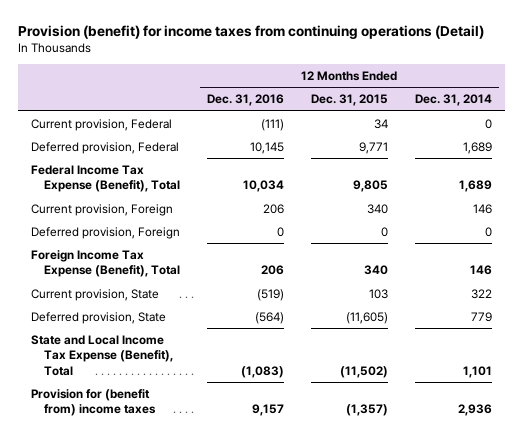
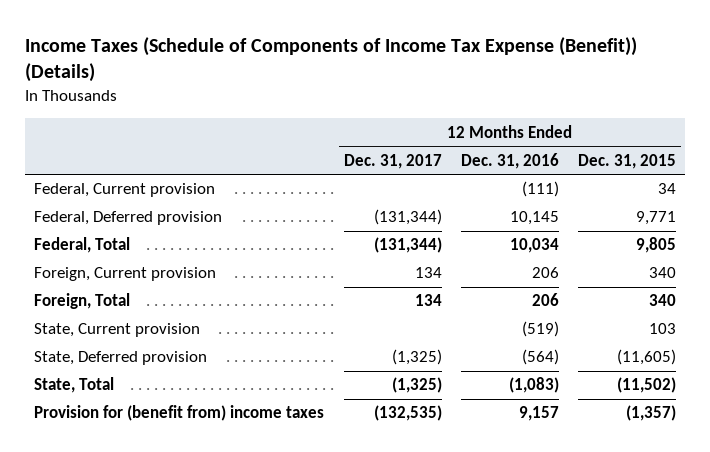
[17,25,484,40] Provision (benefit) for income taxes from continuing operations (Detail) -> [24,36,637,83] Income Taxes (Schedule of Components of Income Tax Expense (Benefit)) (Details)
[414,94,492,107] Dec. 31, 2014 -> none
none -> [343,153,442,169] Dec. 31, 2017
[31,226,181,239] Deferred provision, Foreign -> none
[31,118,173,131] Current provision, Federal -> [34,183,216,198] Federal, Current provision
[31,141,180,154] Deferred provision, Federal -> [34,211,223,226] Federal, Deferred provision
[31,164,181,193] Federal Income Tax Expense (Benefit), Total -> [34,237,131,254] Federal, Total
[31,203,174,216] Current provision, Foreign -> [34,267,217,282] Foreign, Current provision
[31,249,181,278] Foreign Income Tax Expense (Benefit), Total -> [34,293,131,310] Foreign, Total
[31,288,160,301] Current provision, State -> [34,323,201,338] State, Current provision
[31,311,167,324] Deferred provision, State -> [34,351,208,366] State, Deferred provision
[31,334,174,376] State and Local Income Tax Expense (Benefit), Total -> [34,377,115,394] State, Total

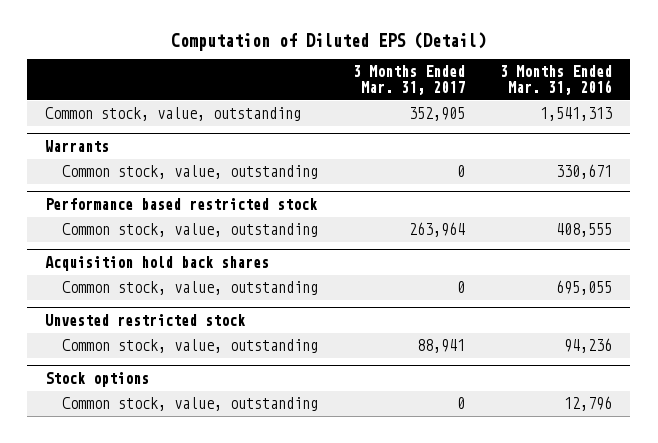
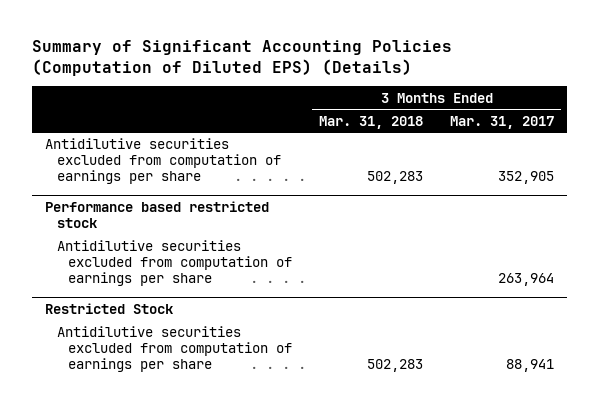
[170,31,486,51] Computation of Diluted EPS (Detail) -> [31,40,452,77] Summary of Significant Accounting Policies (Computation of Diluted EPS) (Details)
[500,65,613,95] 3 Months Ended Mar. 31, 2016 -> none
none -> [319,115,424,129] Mar. 31, 2018
[45,140,110,153] Warrants -> none
[61,165,318,180] Common stock, value, outstanding -> none
[45,107,302,122] Common stock, value, outstanding -> [45,138,281,185] Antidilutive securities excluded from computation of earnings per share
[45,256,270,272] Acquisition hold back shares -> none
[61,281,318,296] Common stock, value, outstanding -> none
[45,372,150,388] Stock options -> none
[61,397,318,412] Common stock, value, outstanding -> none
[61,223,318,238] Common stock, value, outstanding -> [56,240,293,287] Antidilutive securities excluded from computation of earnings per share
[45,314,247,327] Unvested restricted stock -> [45,303,174,315] Restricted Stock
[61,339,318,354] Common stock, value, outstanding -> [56,326,293,373] Antidilutive securities excluded from computation of earnings per share

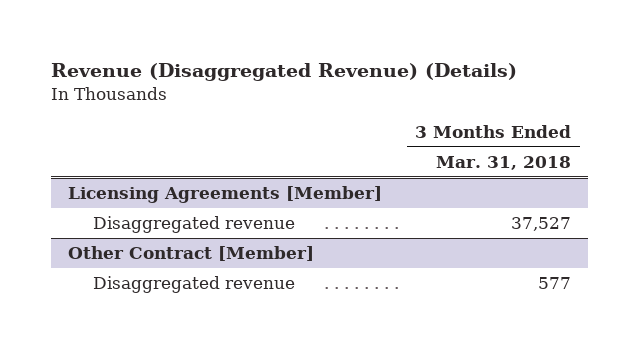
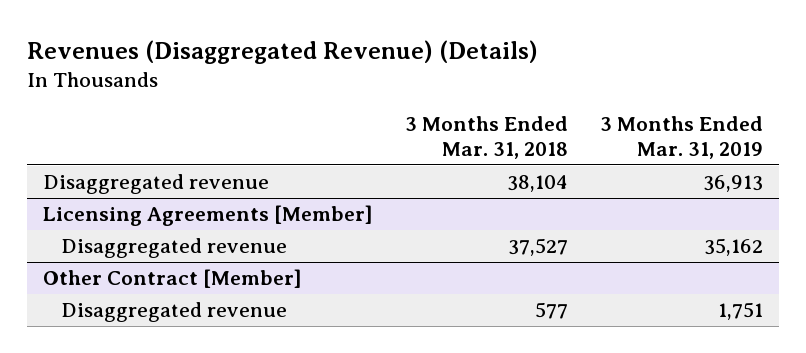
[51,63,518,82] Revenue (Disaggregated Revenue) (Details) -> [26,40,538,65] Revenues (Disaggregated Revenue) (Details)
none -> [600,116,764,160] 3 Months Ended Mar. 31, 2019
none -> [42,174,269,195] Disaggregated revenue

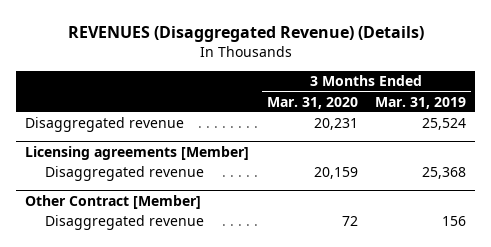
[26,40,538,65] Revenues (Disaggregated Revenue) (Details) -> [67,25,424,42] REVENUES (Disaggregated Revenue) (Details)
[404,116,568,160] 3 Months Ended Mar. 31, 2018 -> none
none -> [266,96,358,109] Mar. 31, 2020
[703,175,764,193] 36,913 -> [422,118,467,131] 25,524
[42,205,373,227] Licensing Agreements [Member] -> [24,145,249,160] Licensing agreements [Member]
[704,238,764,257] 35,162 -> [422,167,467,180] 25,368
[718,302,764,321] 1,751 -> [442,216,467,227] 156

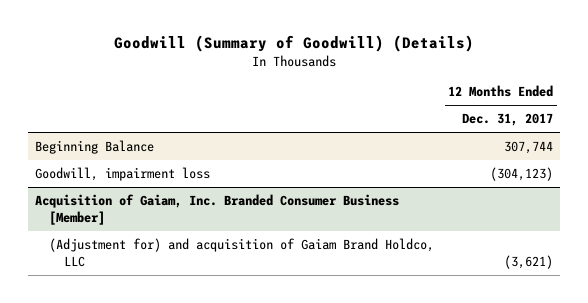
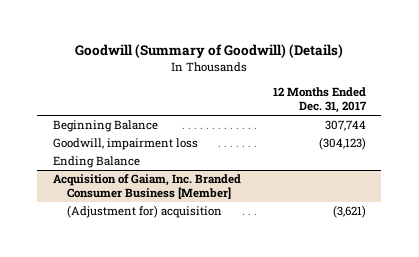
none -> [53,156,141,169] Ending Balance
[49,237,435,267] (Adjustment for) and acquisition of Gaiam Brand Holdco, LLC -> [67,205,223,219] (Adjustment for) acquisition

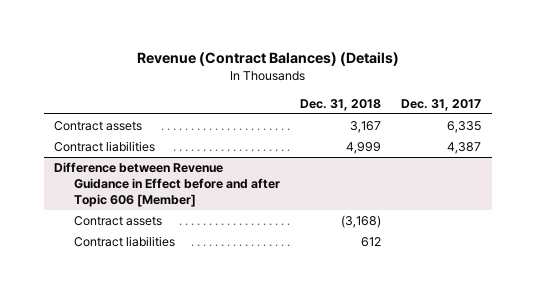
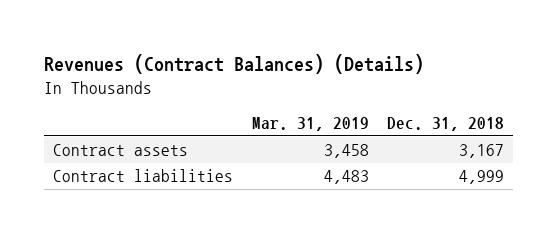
[136,52,399,67] Revenue (Contract Balances) (Details) -> [43,54,424,75] Revenues (Contract Balances) (Details)
[401,99,482,112] Dec. 31, 2017 -> none
none -> [251,117,369,132] Mar. 31, 2019
[53,161,280,207] Difference between Revenue Guidance in Effect before and after Topic 606 [Member] -> none
[73,215,162,226] Contract assets -> none
[73,235,175,247] Contract liabilities -> none

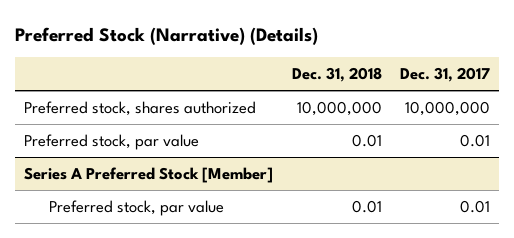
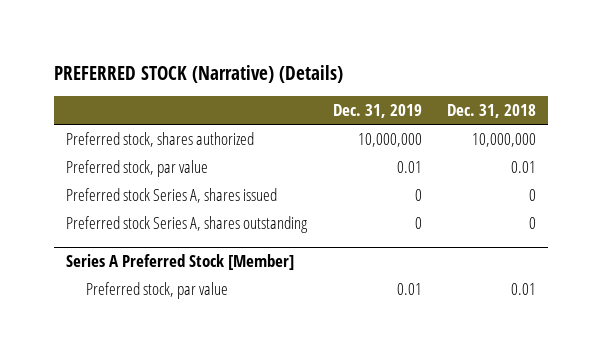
[14,26,318,45] Preferred Stock (Narrative) (Details) -> [53,64,343,83] PREFERRED STOCK (Narrative) (Details)
[400,67,491,83] Dec. 31, 2017 -> none
none -> [332,104,422,119] Dec. 31, 2019
none -> [66,187,278,203] Preferred stock Series A, shares issued
none -> [66,215,309,233] Preferred stock Series A, shares outstanding

